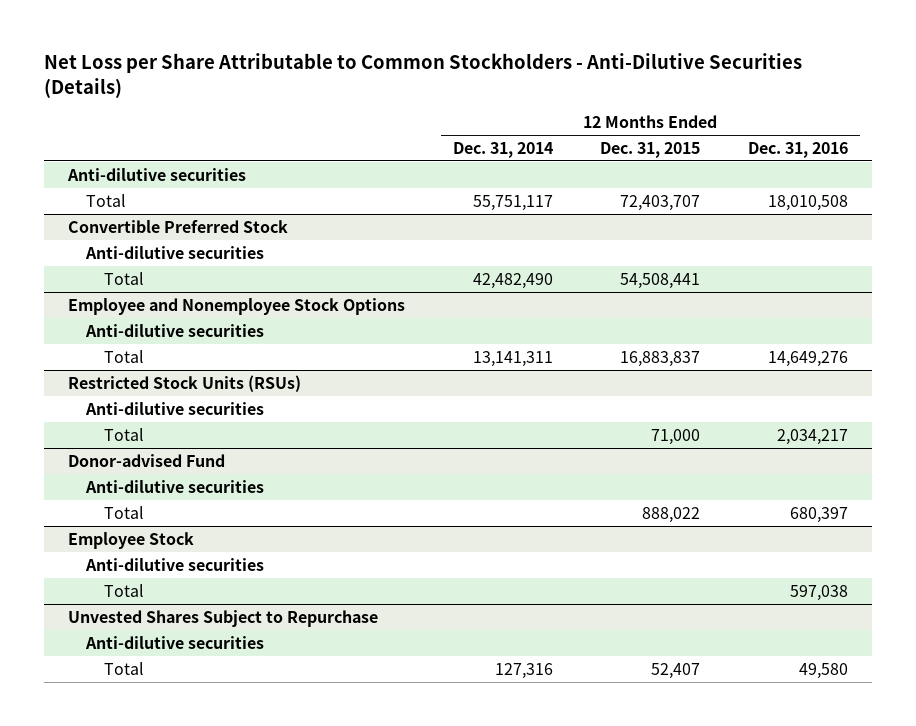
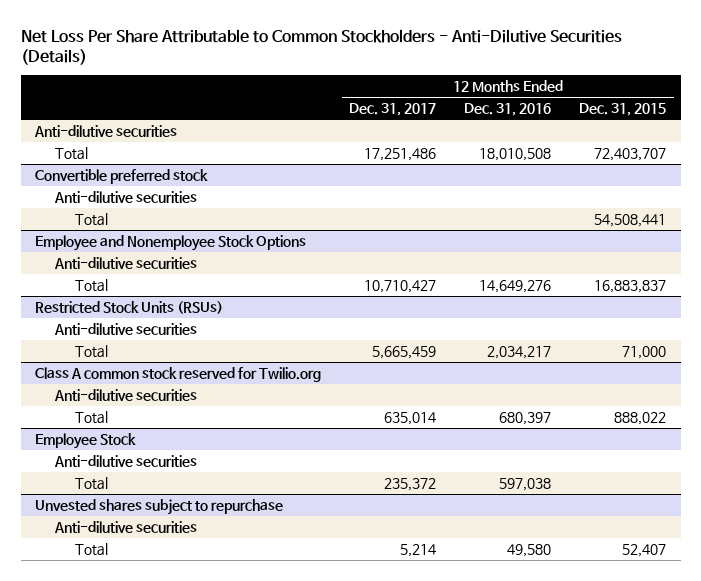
[44,52,803,98] Net Loss per Share Attributable to Common Stockholders - Anti-Dilutive Securities (Details) -> [20,28,622,66] Net Loss Per Share Attributable to Common Stockholders - Anti-Dilutive Securities (Details)
[452,141,553,158] Dec. 31, 2014 -> none
none -> [349,102,437,116] Dec. 31, 2017
[68,219,289,233] Convertible Preferred Stock -> [34,168,208,184] Convertible preferred stock
[68,453,226,467] Donor-advised Fund -> [34,366,321,382] Class A common stock reserved for Twilio.org
[68,609,379,627] Unvested Shares Subject to Repurchase -> [34,498,283,515] Unvested shares subject to repurchase

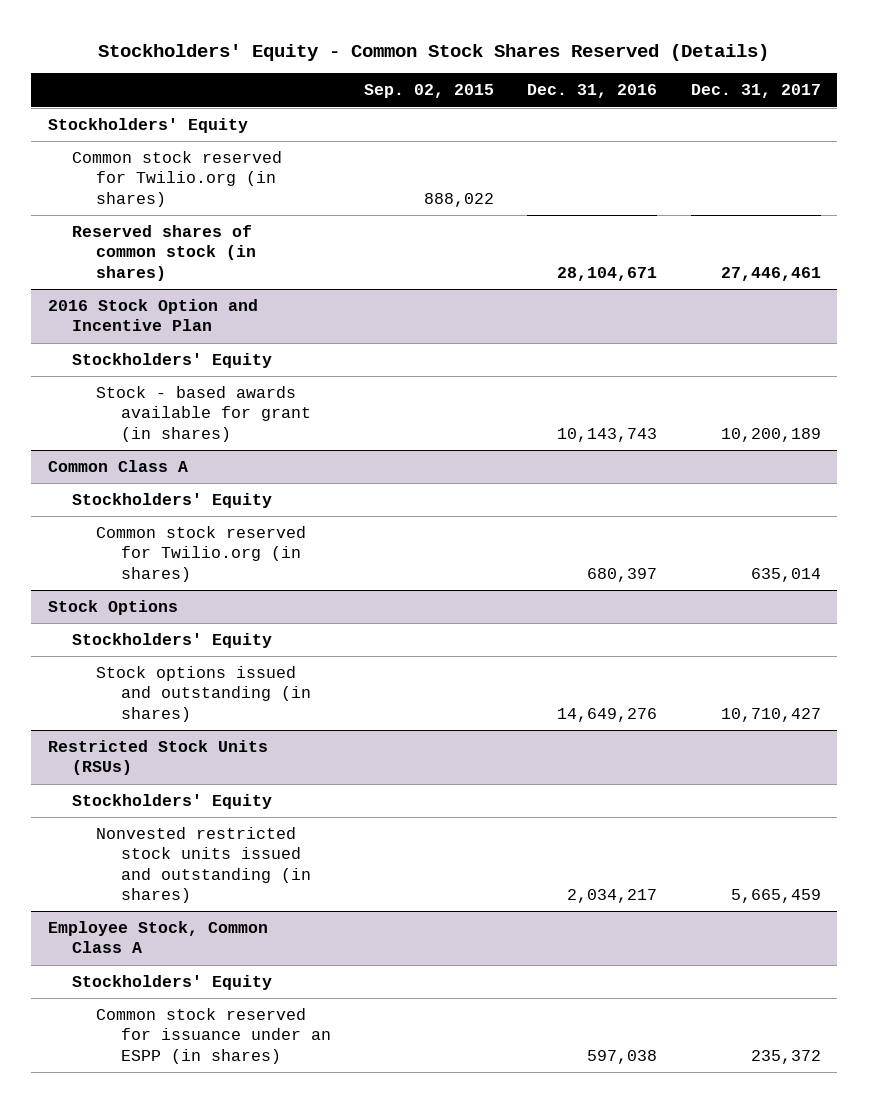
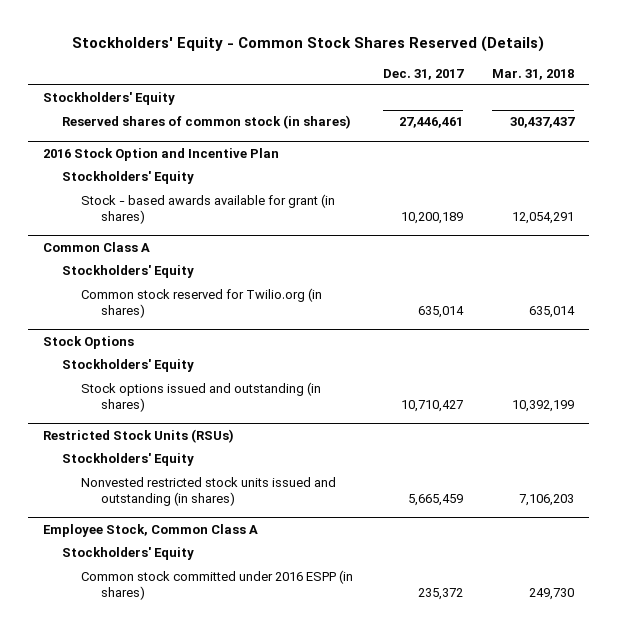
[363,84,494,99] Sep. 02, 2015 -> none
[527,84,658,99] Dec. 31, 2016 -> none
none -> [492,68,575,80] Mar. 31, 2018
[72,151,283,207] Common stock reserved for Twilio.org (in shares) -> none
[96,1008,331,1064] Common stock reserved for issuance under an ESPP (in shares) -> [81,570,354,600] Common stock committed under 2016 ESPP (in shares)

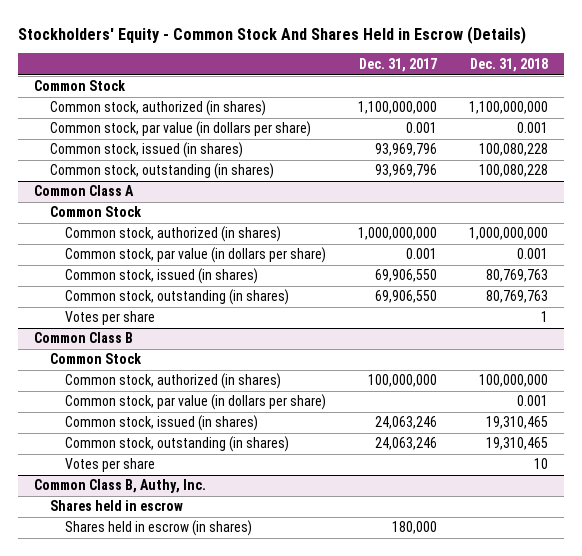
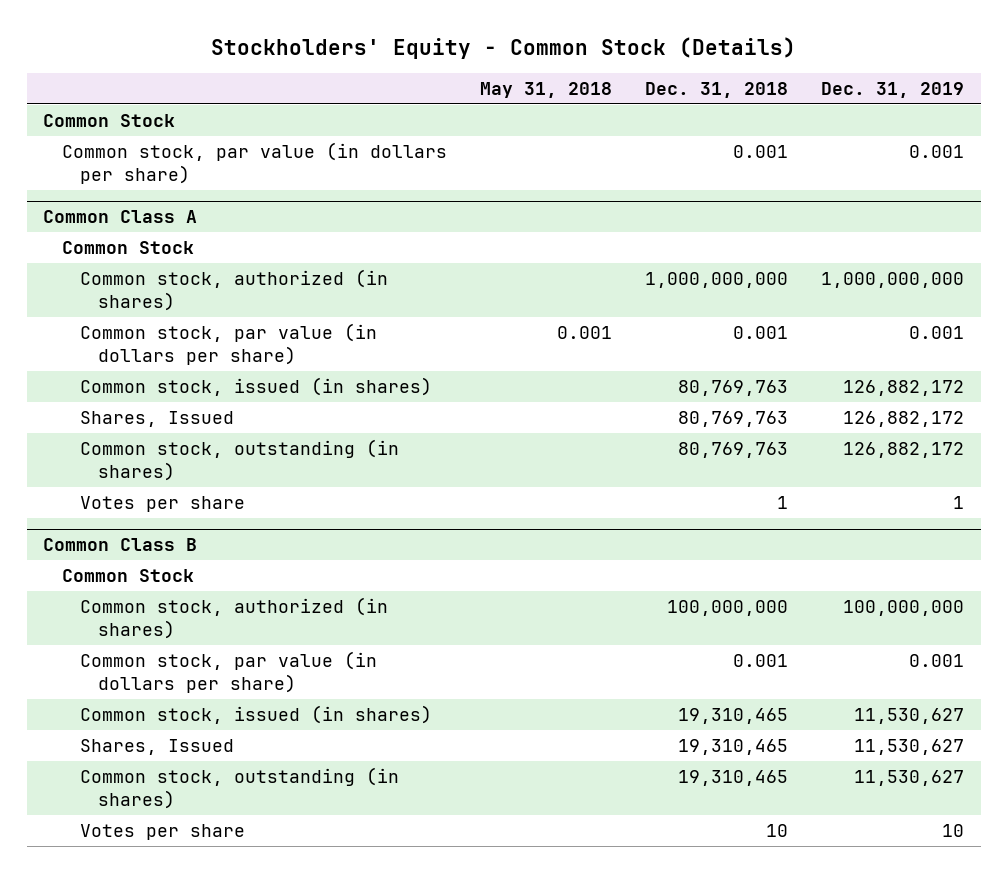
[17,25,526,44] Stockholders' Equity - Common Stock And Shares Held in Escrow (Details) -> [210,37,796,60] Stockholders' Equity - Common Stock (Details)
[359,57,438,72] Dec. 31, 2017 -> none
none -> [479,82,612,99] May 31, 2018
none -> [821,82,965,99] Dec. 31, 2019
[49,100,266,117] Common stock, authorized (in shares) -> none
[49,142,243,159] Common stock, issued (in shares) -> none
[49,163,274,180] Common stock, outstanding (in shares) -> none
none -> [79,410,234,427] Shares, Issued
none -> [79,738,234,755] Shares, Issued
[34,479,207,494] Common Class B, Authy, Inc. -> none
[49,500,183,512] Shares held in escrow -> none
[64,520,252,537] Shares held in escrow (in shares) -> none

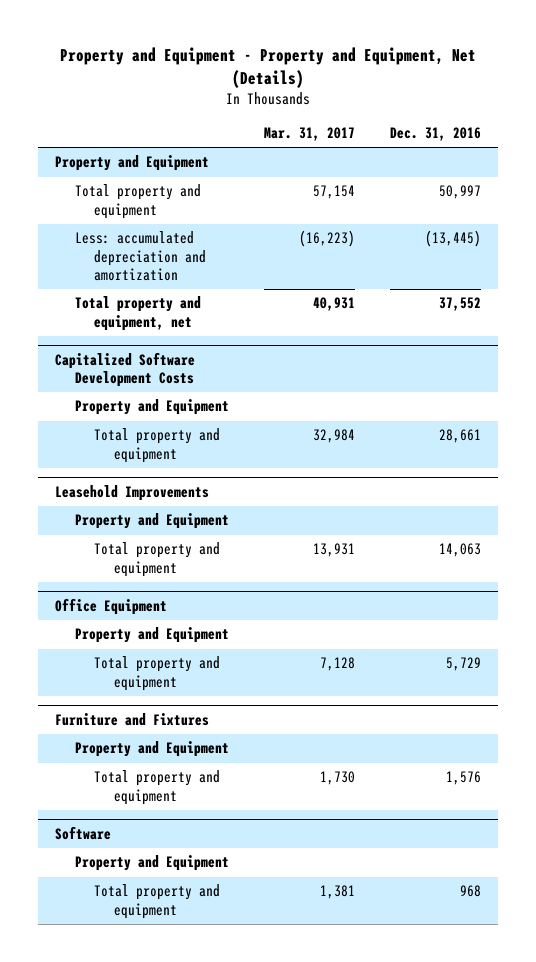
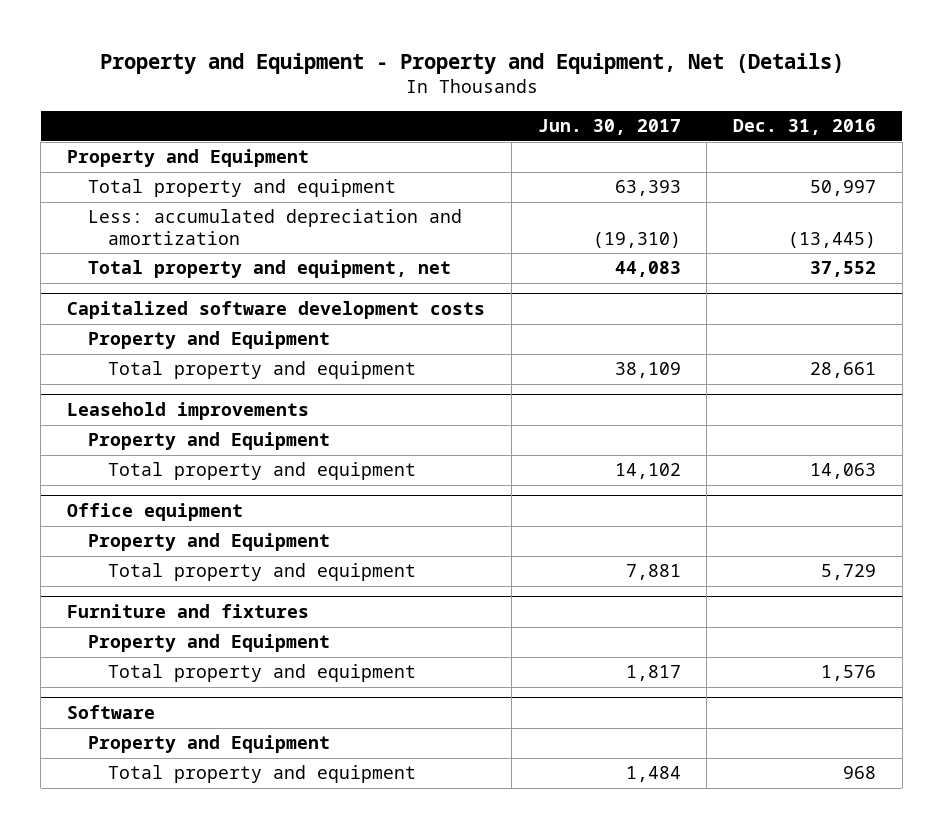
[263,126,355,141] Mar. 31, 2017 -> none
none -> [537,119,681,136] Jun. 30, 2017
[55,351,196,387] Capitalized Software Development Costs -> [67,301,486,320] Capitalized software development costs
[55,484,210,501] Leasehold Improvements -> [67,402,310,421] Leasehold improvements
[55,597,168,615] Office Equipment -> [67,503,244,522] Office equipment
[55,712,210,726] Furniture and Fixtures -> [67,604,310,619] Furniture and fixtures

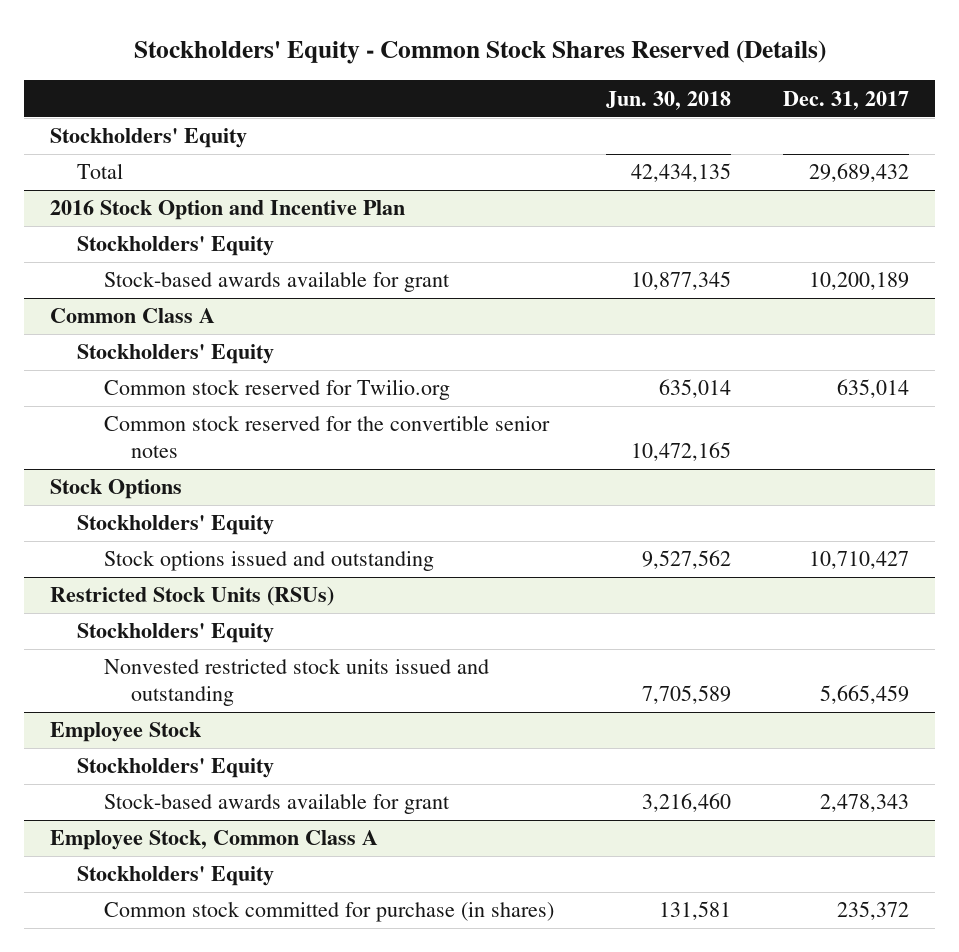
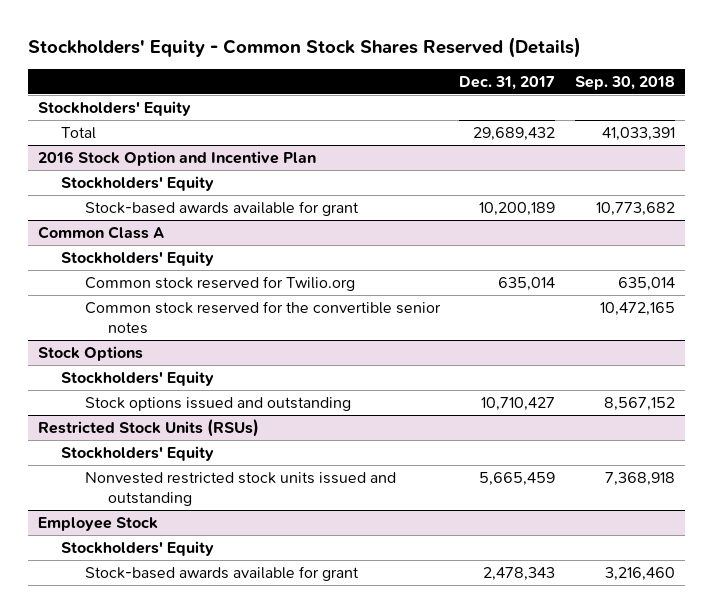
[605,90,731,110] Jun. 30, 2018 -> none
none -> [574,75,675,90] Sep. 30, 2018
[49,830,378,851] Employee Stock, Common Class A -> none
[76,866,274,887] Stockholders' Equity -> none
[103,901,554,923] Common stock committed for purchase (in shares) -> none

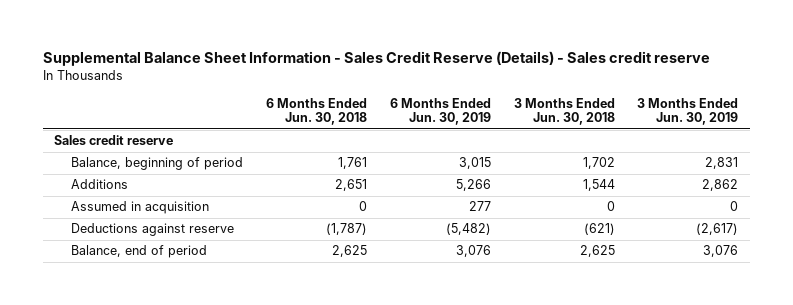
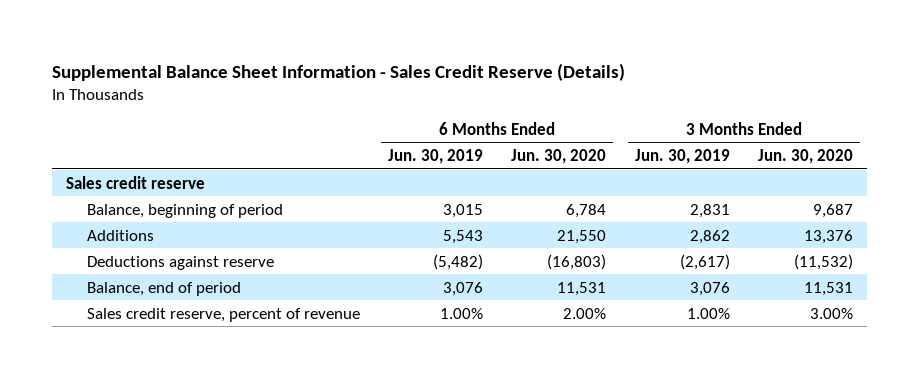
[42,50,710,66] Supplemental Balance Sheet Information - Sales Credit Reserve (Details) - Sales credit reserve -> [52,62,626,81] Supplemental Balance Sheet Information - Sales Credit Reserve (Details)
[266,97,368,126] 6 Months Ended Jun. 30, 2018 -> none
[513,97,615,126] 3 Months Ended Jun. 30, 2018 -> none
none -> [511,149,607,165] Jun. 30, 2020
none -> [757,149,853,165] Jun. 30, 2020
[71,201,210,215] Assumed in acquisition -> none
[455,179,491,192] 5,266 -> [443,229,484,244] 5,543
none -> [86,307,360,322] Sales credit reserve, percent of revenue

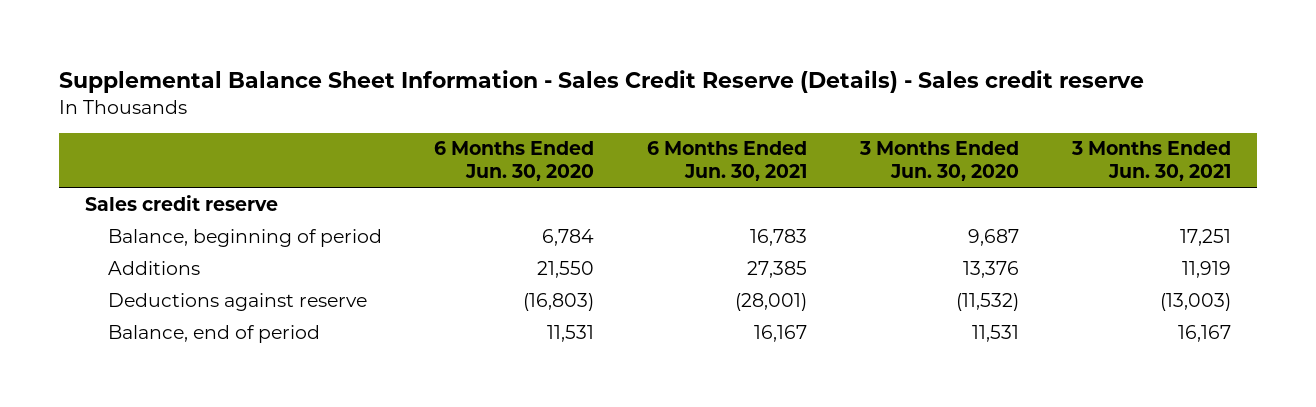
[52,62,626,81] Supplemental Balance Sheet Information - Sales Credit Reserve (Details) -> [58,70,1144,94] Supplemental Balance Sheet Information - Sales Credit Reserve (Details) - Sales credit reserve
[388,149,484,165] Jun. 30, 2019 -> none
[634,149,730,165] Jun. 30, 2019 -> none
none -> [647,141,808,182] 6 Months Ended Jun. 30, 2021
none -> [1071,141,1232,182] 3 Months Ended Jun. 30, 2021
[86,307,360,322] Sales credit reserve, percent of revenue -> none

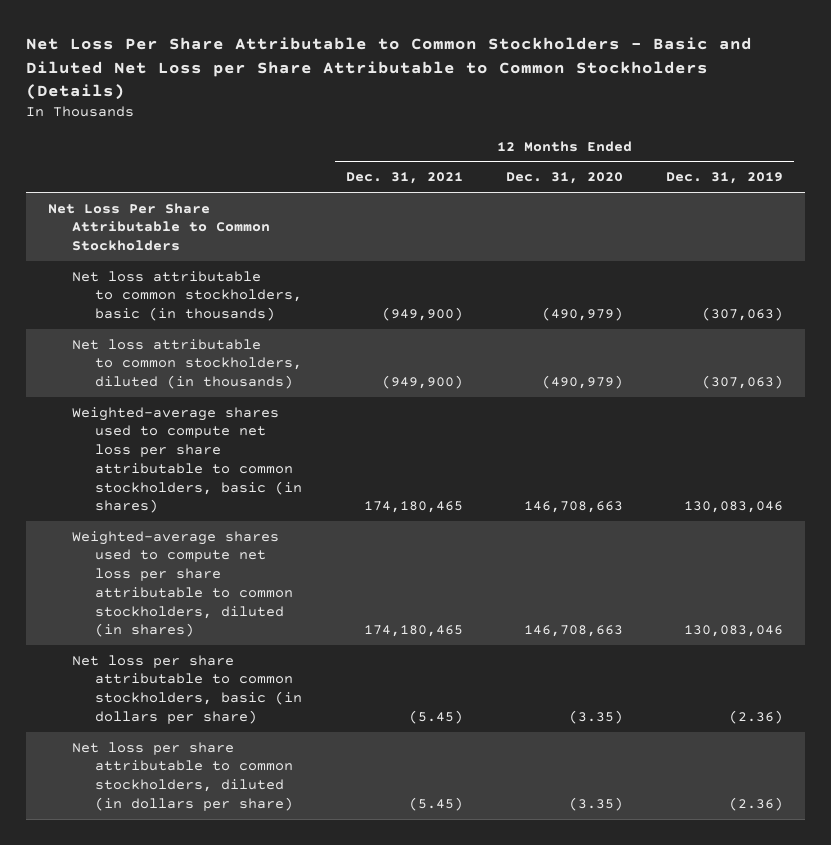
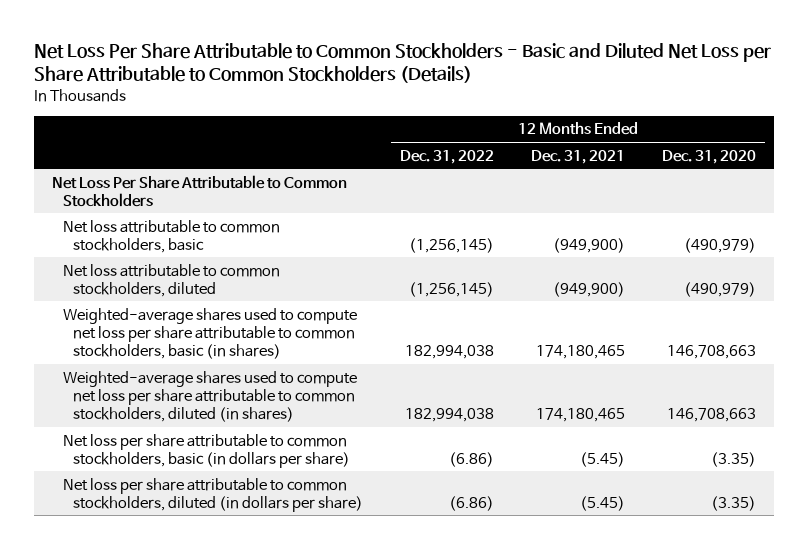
[666,172,784,185] Dec. 31, 2019 -> none
none -> [400,149,495,164] Dec. 31, 2022
[71,270,303,322] Net loss attributable to common stockholders, basic (in thousands) -> [62,219,280,253] Net loss attributable to common stockholders, basic
[71,338,303,390] Net loss attributable to common stockholders, diluted (in thousands) -> [62,263,280,297] Net loss attributable to common stockholders, diluted

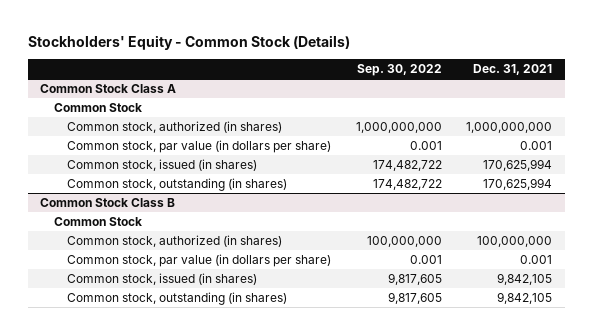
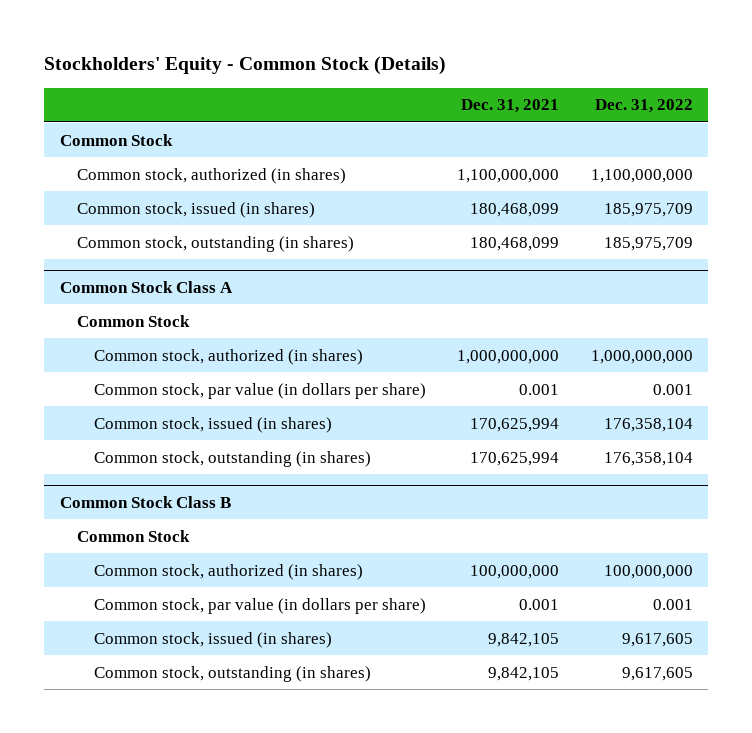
[356,63,442,76] Sep. 30, 2022 -> none
none -> [594,99,693,114] Dec. 31, 2022
none -> [59,133,173,146] Common Stock
none -> [76,167,346,184] Common stock, authorized (in shares)
none -> [76,201,315,218] Common stock, issued (in shares)
none -> [76,235,354,252] Common stock, outstanding (in shares)

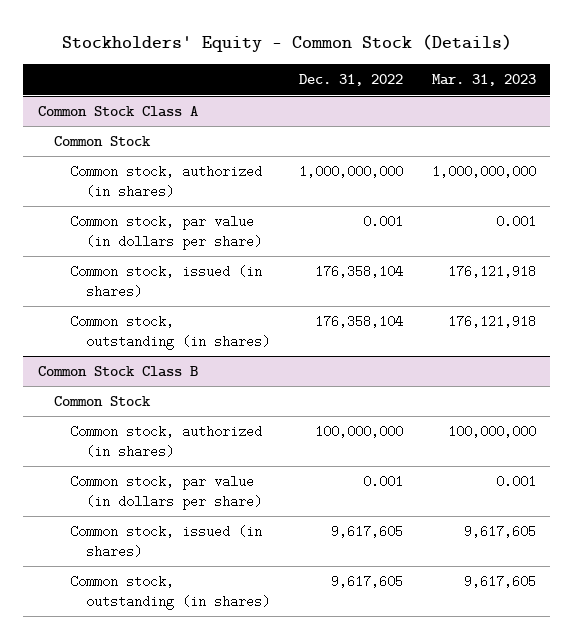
[461,99,560,114] Dec. 31, 2021 -> none
none -> [431,74,536,87] Mar. 31, 2023
[59,133,173,146] Common Stock -> none
[76,167,346,184] Common stock, authorized (in shares) -> none
[76,201,315,218] Common stock, issued (in shares) -> none
[76,235,354,252] Common stock, outstanding (in shares) -> none

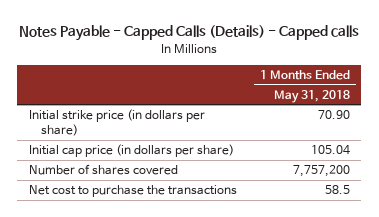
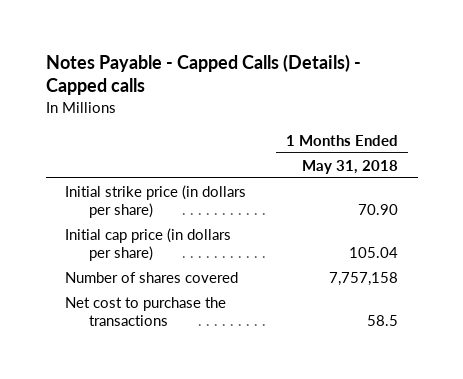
[292,165,350,178] 7,757,200 -> [328,271,398,286] 7,757,158

